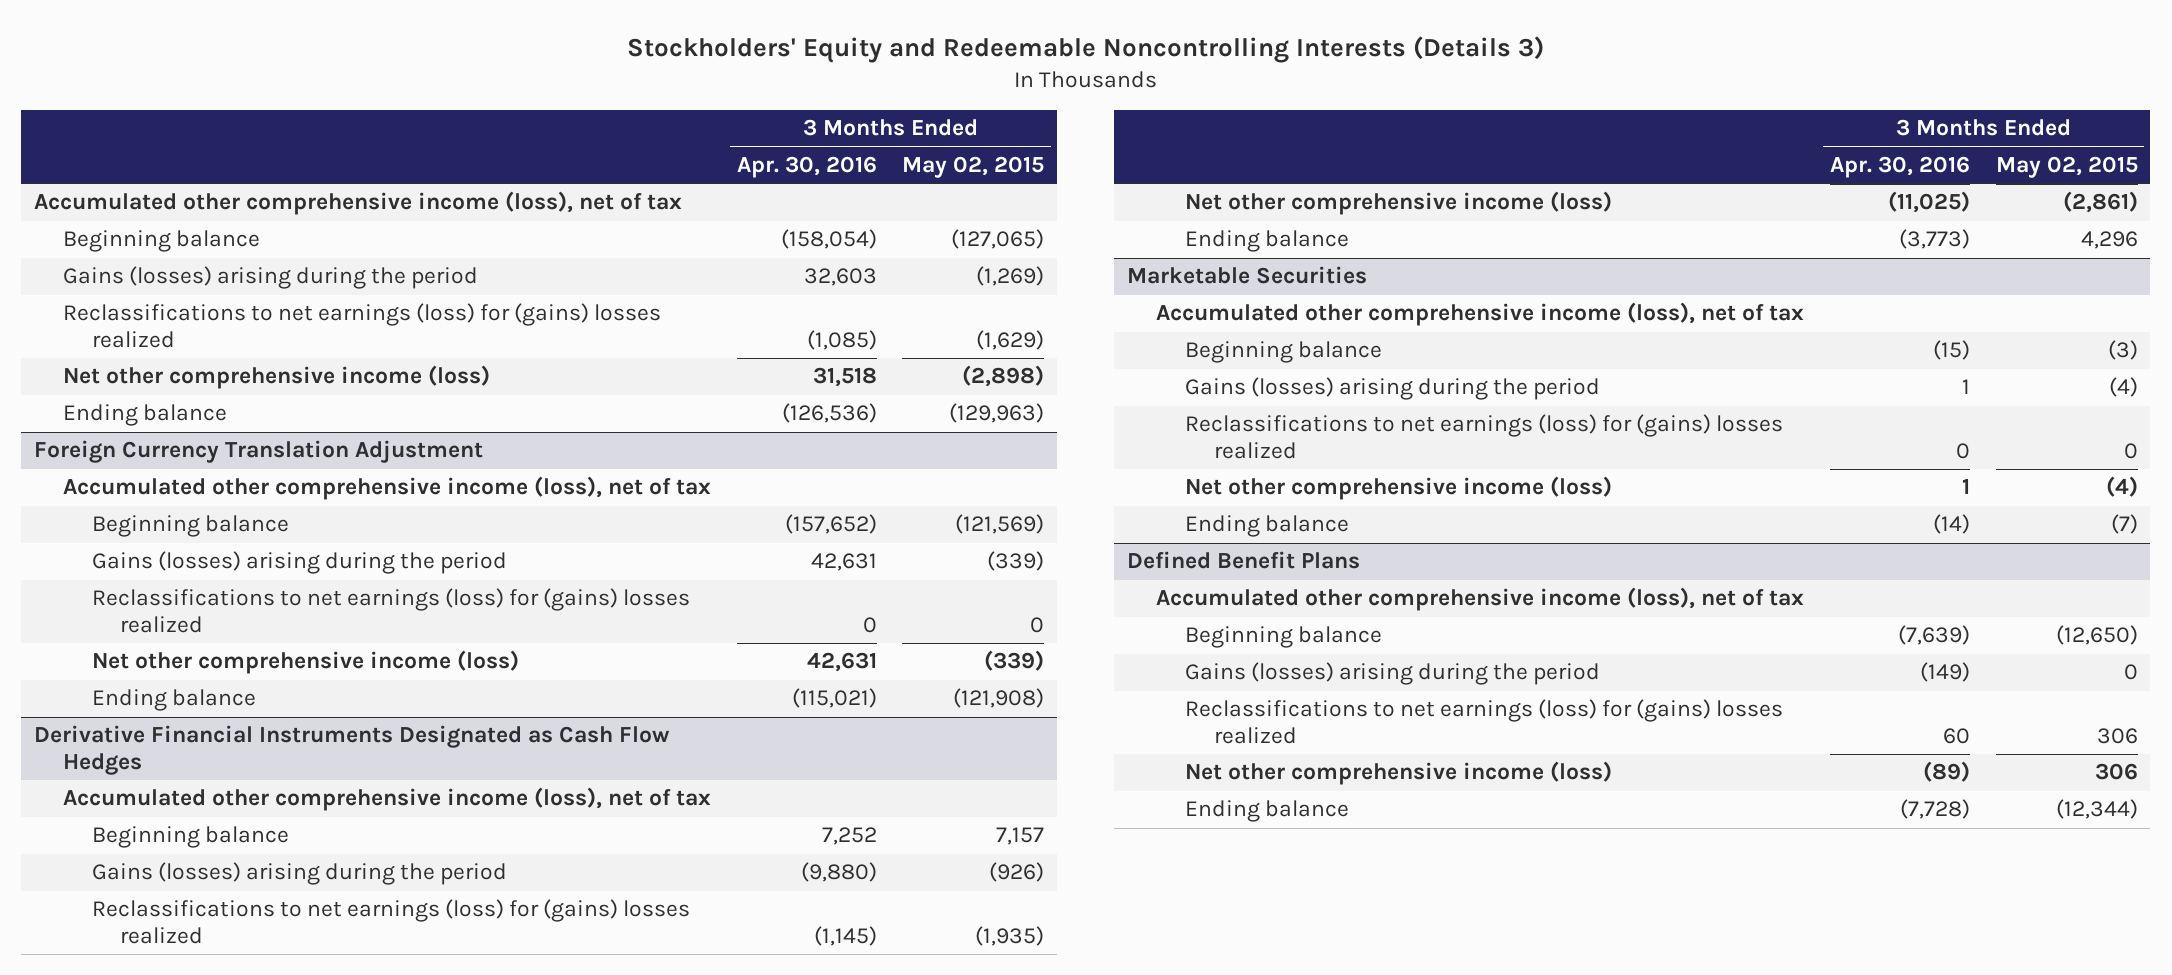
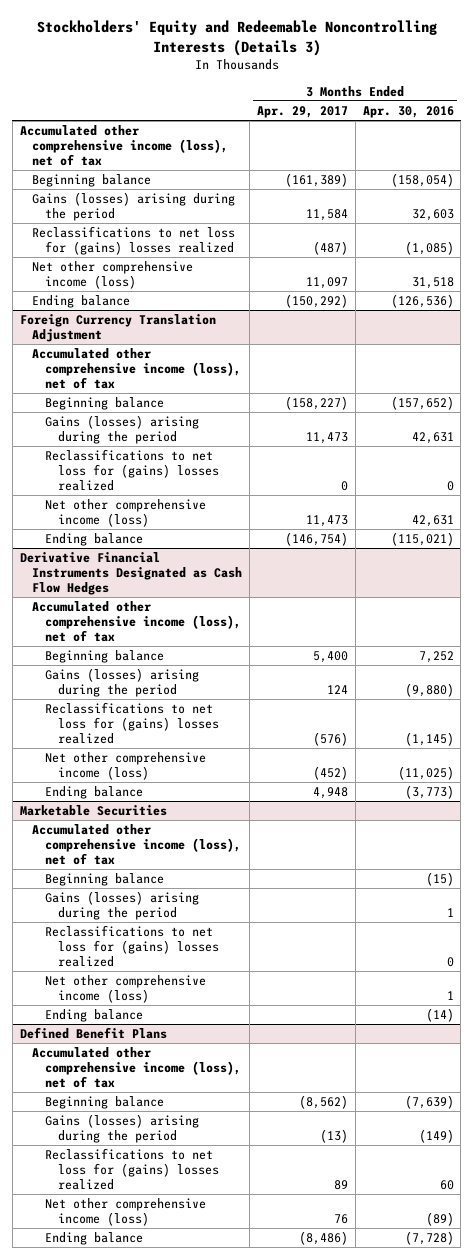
[902,155,1045,178] May 02, 2015 -> none
none -> [256,105,348,118] Apr. 29, 2017
[62,303,661,349] Reclassifications to net earnings (loss) for (gains) losses realized -> [32,225,236,256] Reclassifications to net loss for (gains) losses realized
[91,588,690,634] Reclassifications to net earnings (loss) for (gains) losses realized -> [45,448,219,492] Reclassifications to net loss for (gains) losses realized
[91,899,690,945] Reclassifications to net earnings (loss) for (gains) losses realized -> [45,701,219,745] Reclassifications to net loss for (gains) losses realized
[1184,414,1783,460] Reclassifications to net earnings (loss) for (gains) losses realized -> [45,924,219,968] Reclassifications to net loss for (gains) losses realized
[1184,699,1783,745] Reclassifications to net earnings (loss) for (gains) losses realized -> [45,1147,219,1191] Reclassifications to net loss for (gains) losses realized

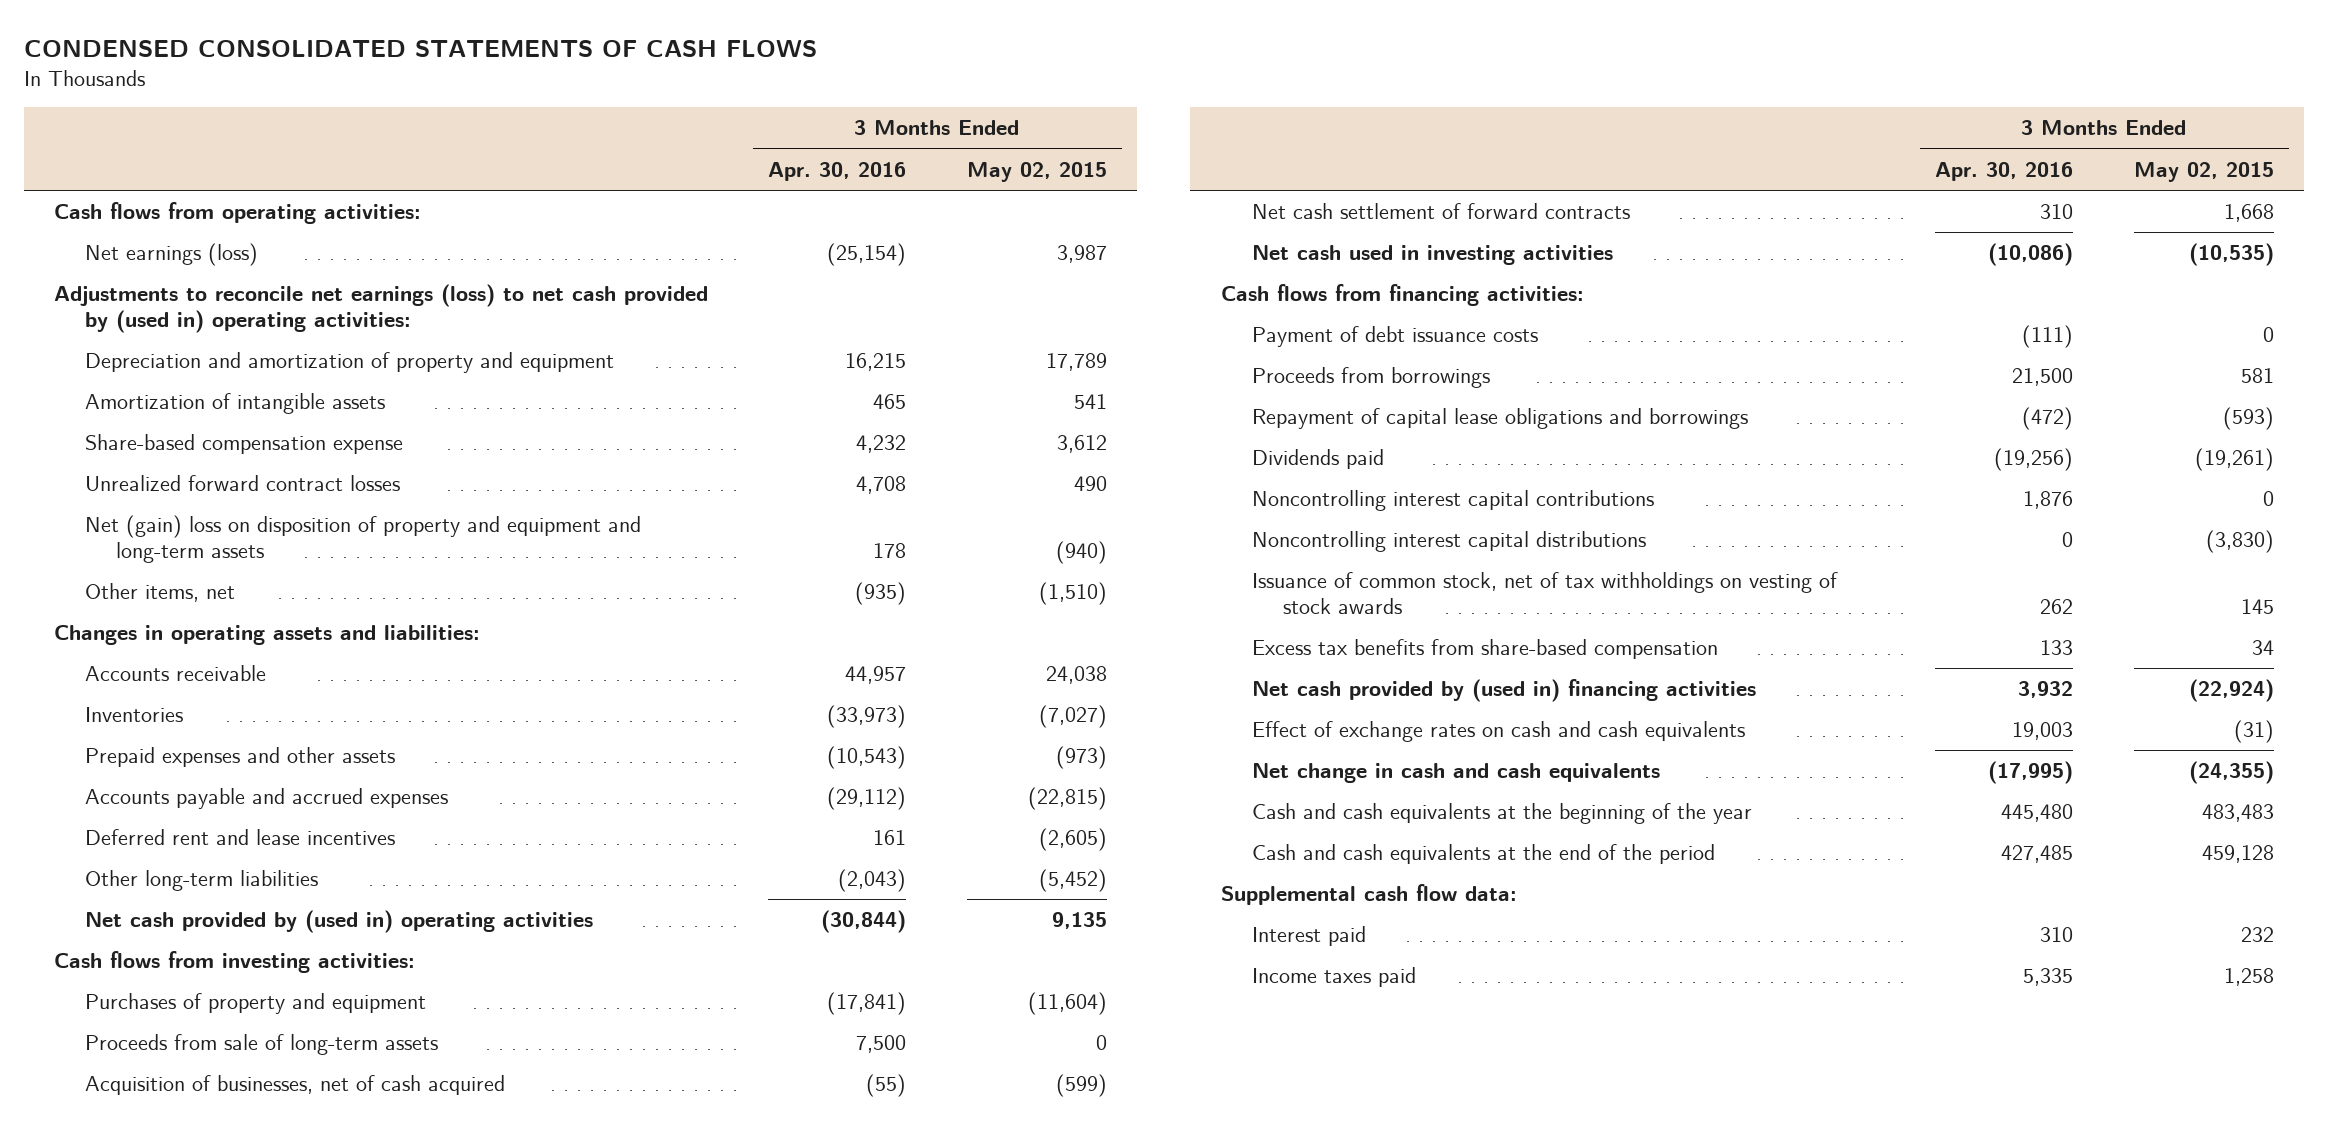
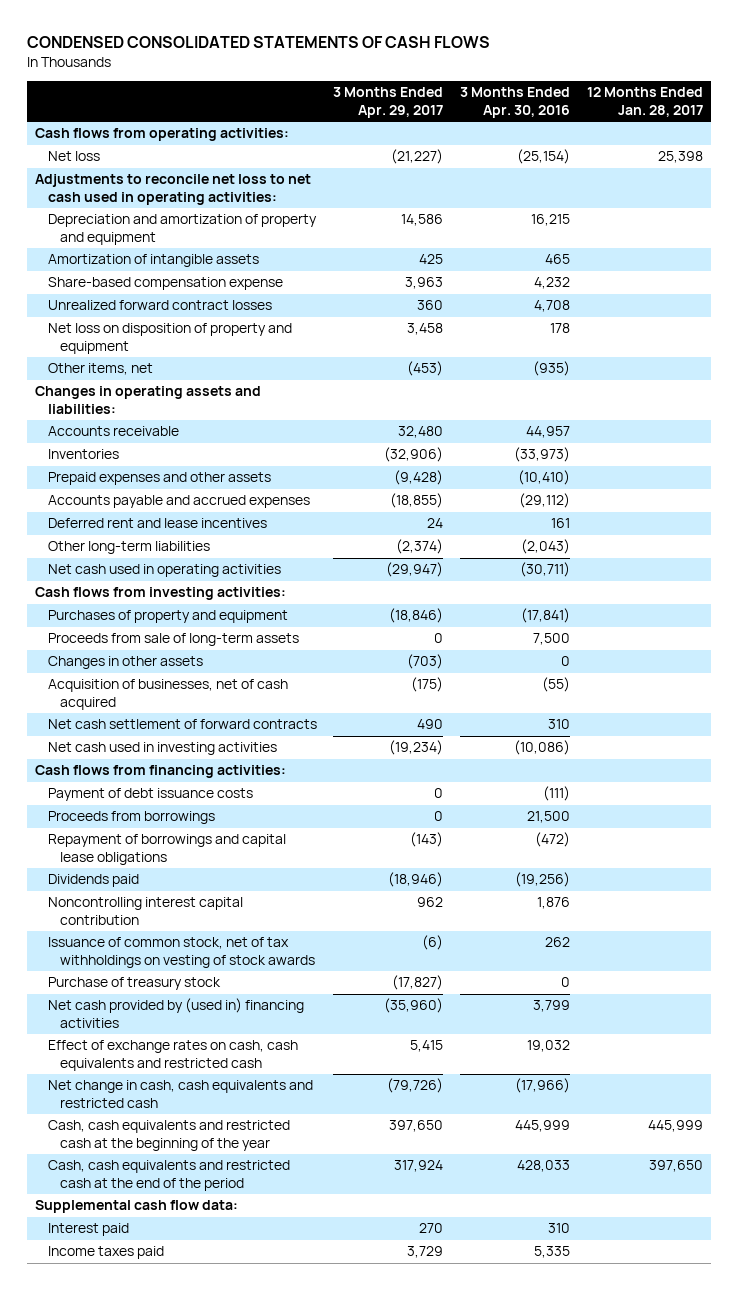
[966,161,1107,182] May 02, 2015 -> none
none -> [333,87,444,119] 3 Months Ended Apr. 29, 2017
none -> [586,87,703,118] 12 Months Ended Jan. 28, 2017
[85,243,259,267] Net earnings (loss) -> [47,151,100,162] Net loss
[53,284,708,333] Adjustments to reconcile net earnings (loss) to net cash provided by (used in) operating activities: -> [35,174,312,206] Adjustments to reconcile net loss to net cash used in operating activities:
[85,515,642,563] Net (gain) loss on disposition of property and equipment and long-term assets -> [47,323,292,355] Net loss on disposition of property and equipment
[827,746,907,770] (10,543) -> [517,470,570,486] (10,410)
[85,910,594,934] Net cash provided by (used in) operating activities -> [47,564,281,578] Net cash used in operating activities
[821,910,907,934] (30,844) -> [519,562,570,578] (30,711)
none -> [47,656,203,670] Changes in other assets
[1251,408,1748,430] Repayment of capital lease obligations and borrowings -> [47,834,286,866] Repayment of borrowings and capital lease obligations
[1251,531,1646,553] Noncontrolling interest capital distributions -> none
[1251,490,1654,512] Noncontrolling interest capital contributions -> [47,897,243,926] Noncontrolling interest capital contribution
[1251,639,1718,660] Excess tax benefits from share-based compensation -> none
none -> [47,977,221,991] Purchase of treasury stock
[2018,681,2074,699] 3,932 -> [532,1000,570,1013] 3,799
[1251,721,1745,743] Effect of exchange rates on cash and cash equivalents -> [47,1040,298,1072] Effect of exchange rates on cash, cash equivalents and restricted cash
[2012,722,2074,741] 19,003 -> [526,1040,570,1053] 19,032
[1251,763,1660,784] Net change in cash and cash equivalents -> [47,1080,313,1109] Net change in cash, cash equivalents and restricted cash
[1988,761,2074,785] (17,995) -> [514,1078,570,1094] (17,966)
[1251,803,1752,825] Cash and cash equivalents at the beginning of the year -> [47,1120,290,1152] Cash, cash equivalents and restricted cash at the beginning of the year
[2001,804,2074,823] 445,480 -> [514,1120,570,1133] 445,999
[1251,844,1715,865] Cash and cash equivalents at the end of the period -> [47,1160,290,1192] Cash, cash equivalents and restricted cash at the end of the period
[2001,845,2074,864] 427,485 -> [516,1160,570,1173] 428,033

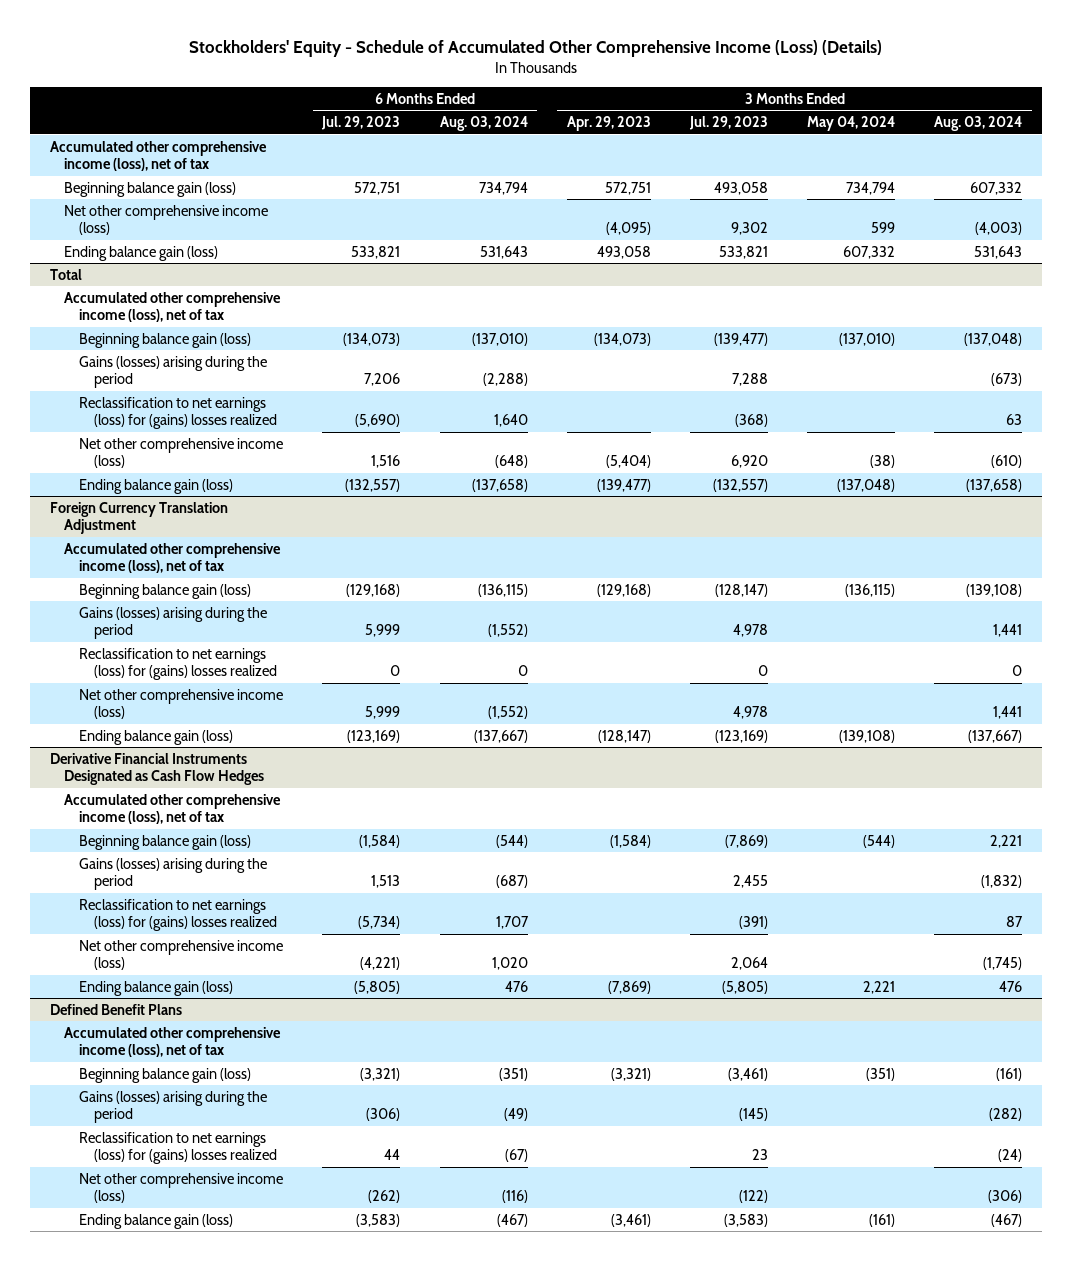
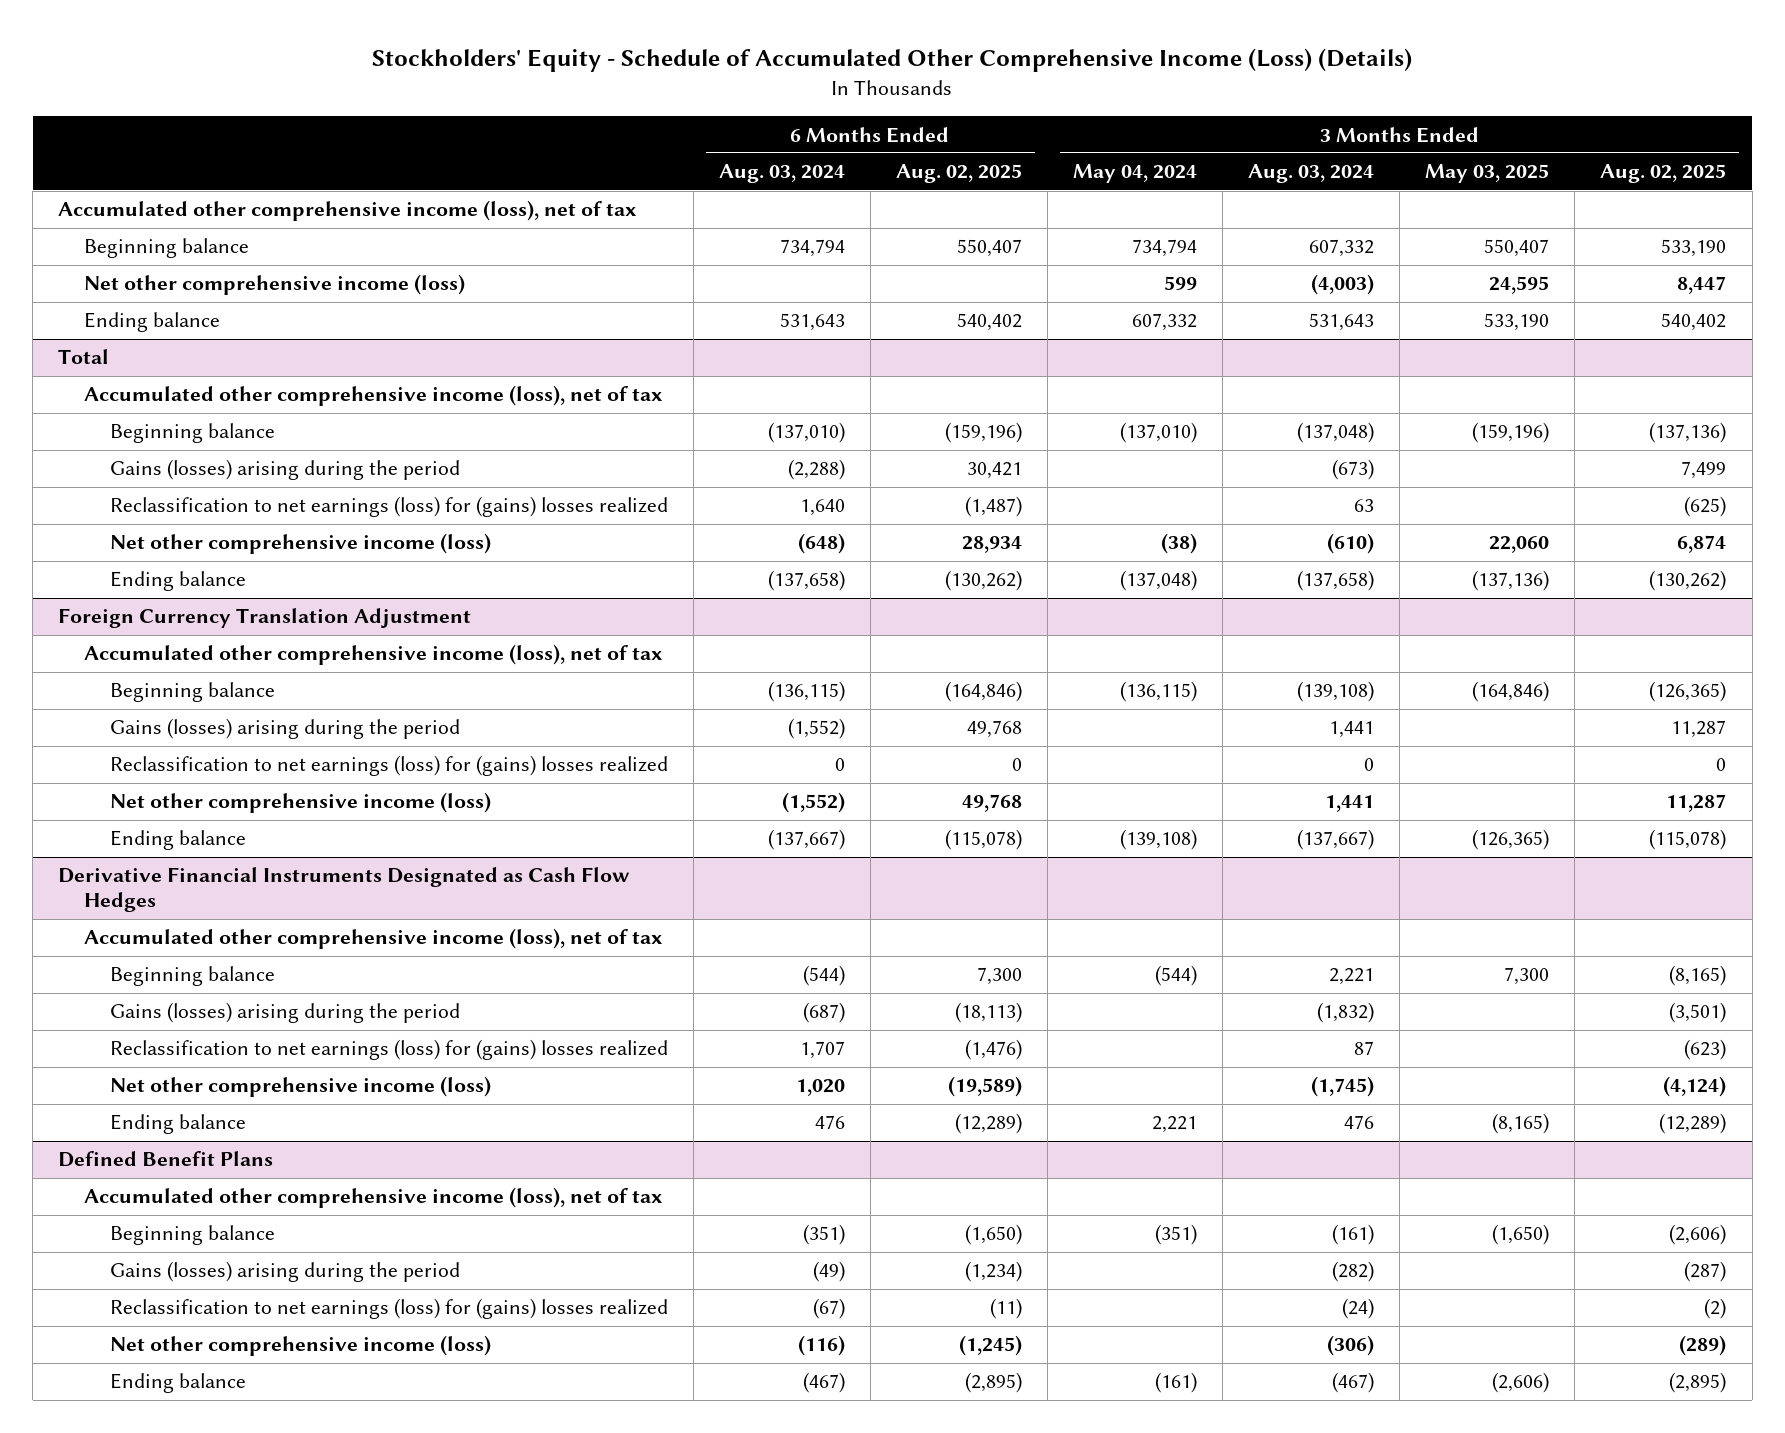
[321,116,401,131] Jul. 29, 2023 -> none
[566,116,651,132] Apr. 29, 2023 -> none
[688,116,768,131] Jul. 29, 2023 -> none
none -> [895,164,1022,184] Aug. 02, 2025
none -> [1425,164,1550,184] May 03, 2025
none -> [1600,164,1727,184] Aug. 02, 2025
[64,181,237,197] Beginning balance gain (loss) -> [83,238,249,259] Beginning balance
[64,245,219,261] Ending balance gain (loss) -> [83,312,220,333] Ending balance
[79,332,252,348] Beginning balance gain (loss) -> [109,423,275,444] Beginning balance
[79,478,234,494] Ending balance gain (loss) -> [109,571,246,592] Ending balance
[79,583,252,599] Beginning balance gain (loss) -> [109,682,275,703] Beginning balance
[79,729,234,745] Ending balance gain (loss) -> [109,830,246,851] Ending balance
[79,834,252,850] Beginning balance gain (loss) -> [109,966,275,987] Beginning balance
[79,980,234,996] Ending balance gain (loss) -> [109,1114,246,1135] Ending balance
[79,1067,252,1083] Beginning balance gain (loss) -> [109,1225,275,1246] Beginning balance
[79,1213,234,1229] Ending balance gain (loss) -> [109,1373,246,1394] Ending balance

